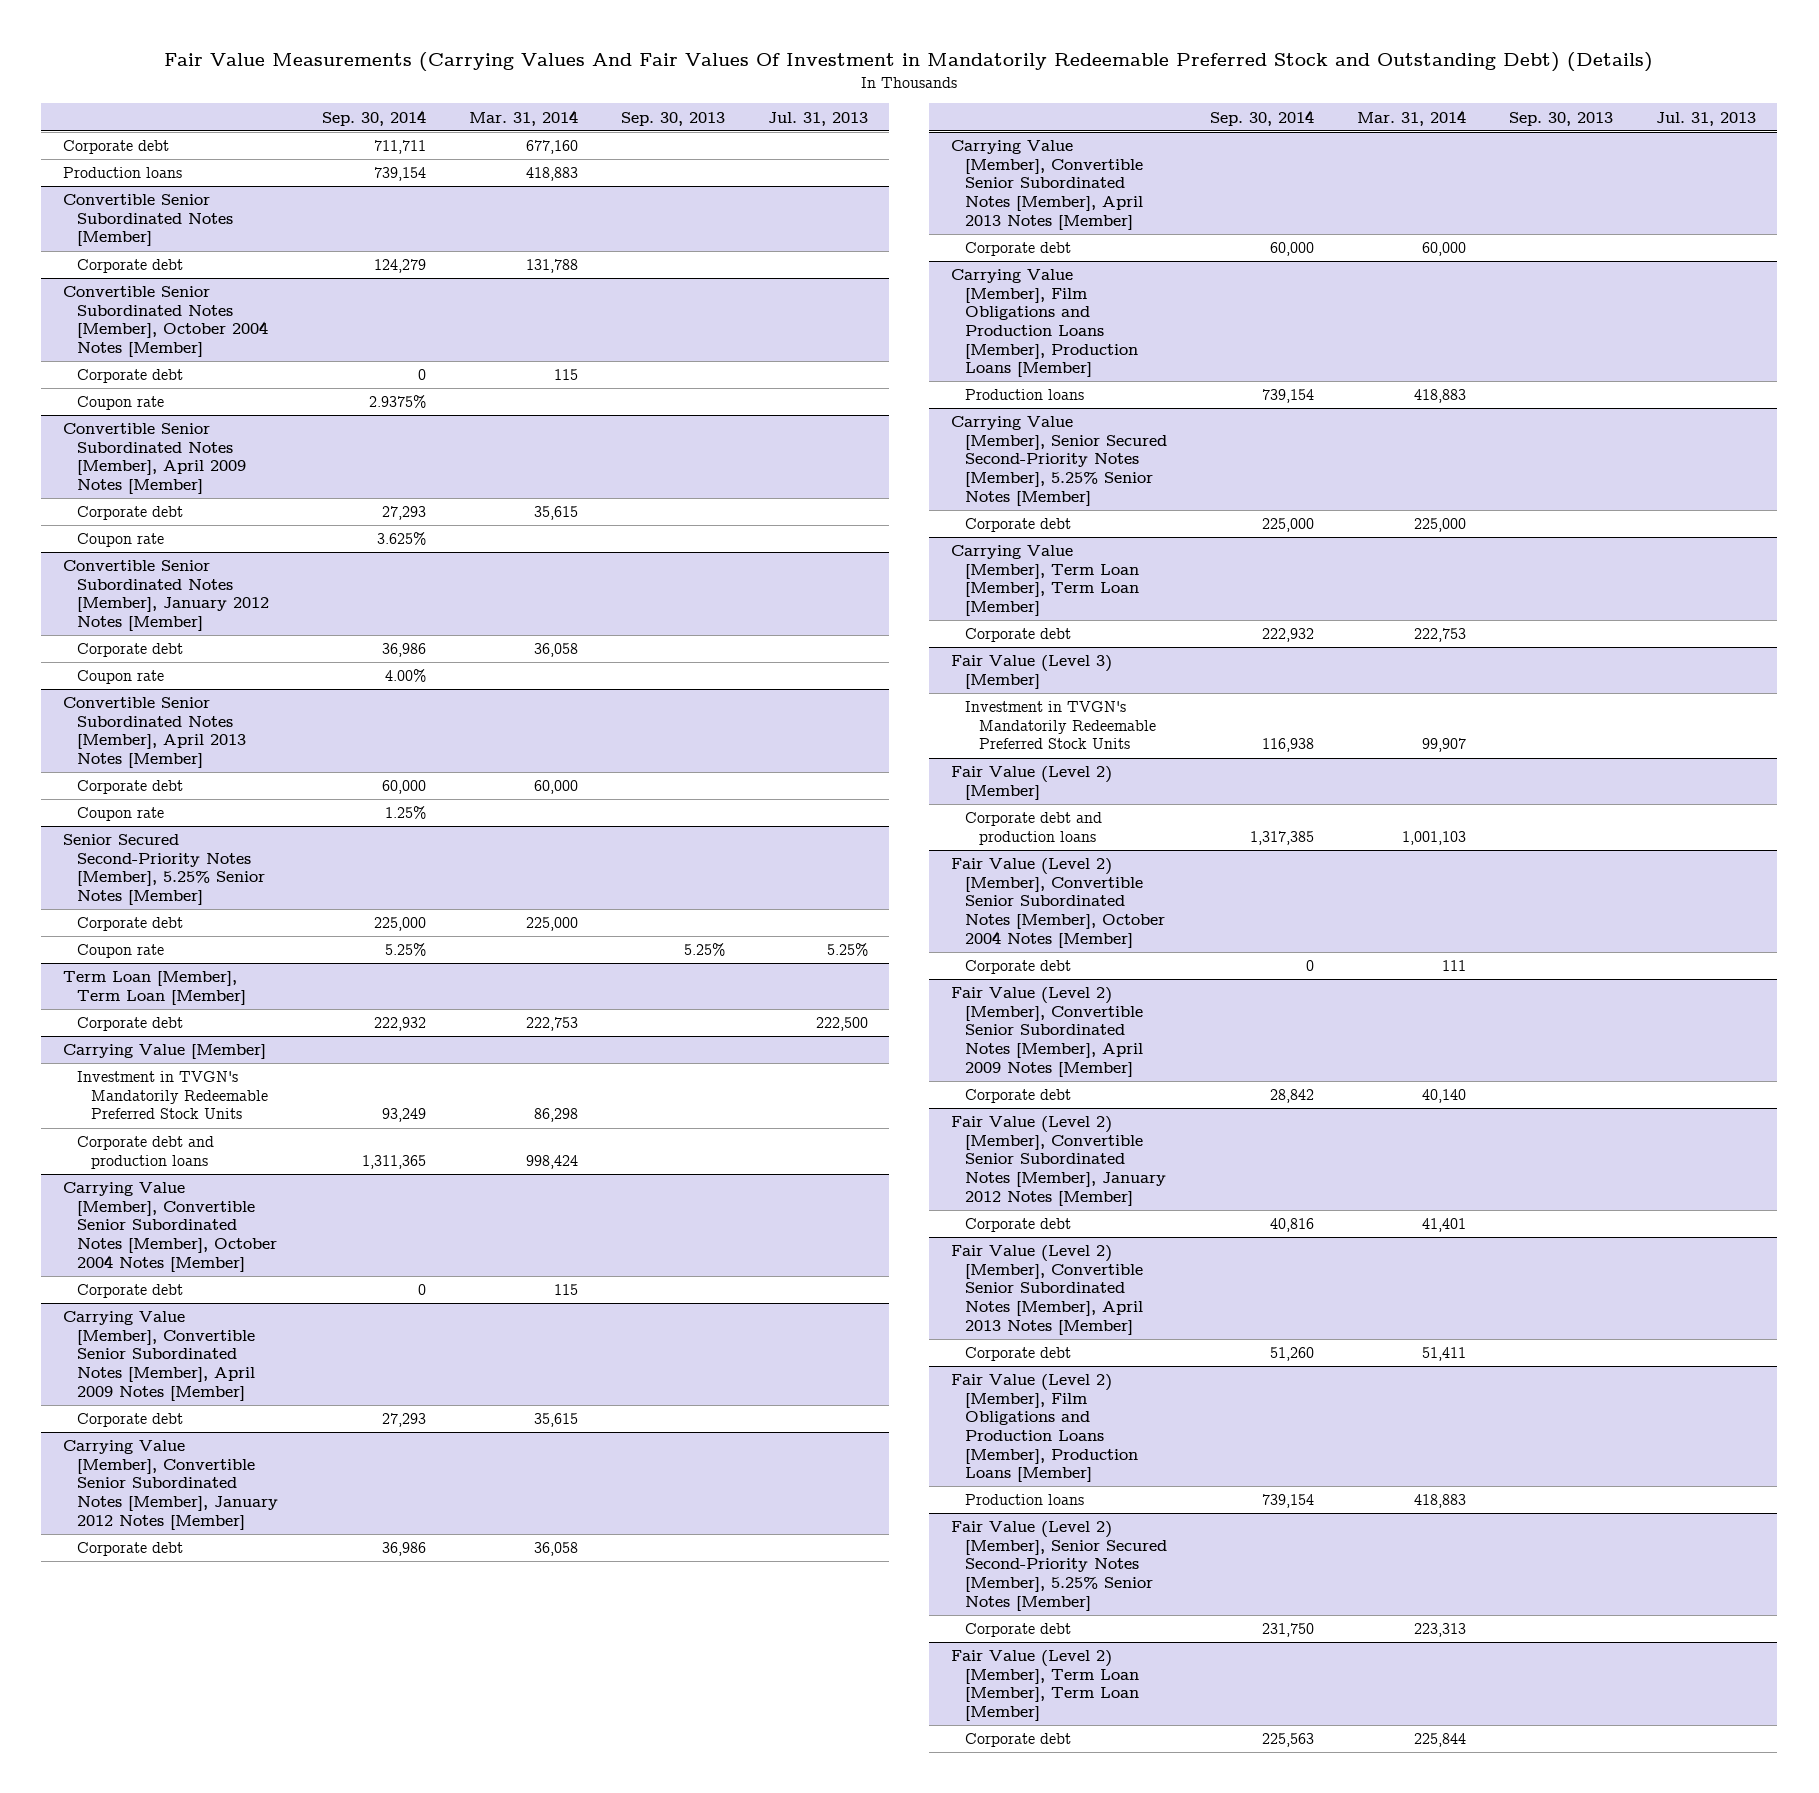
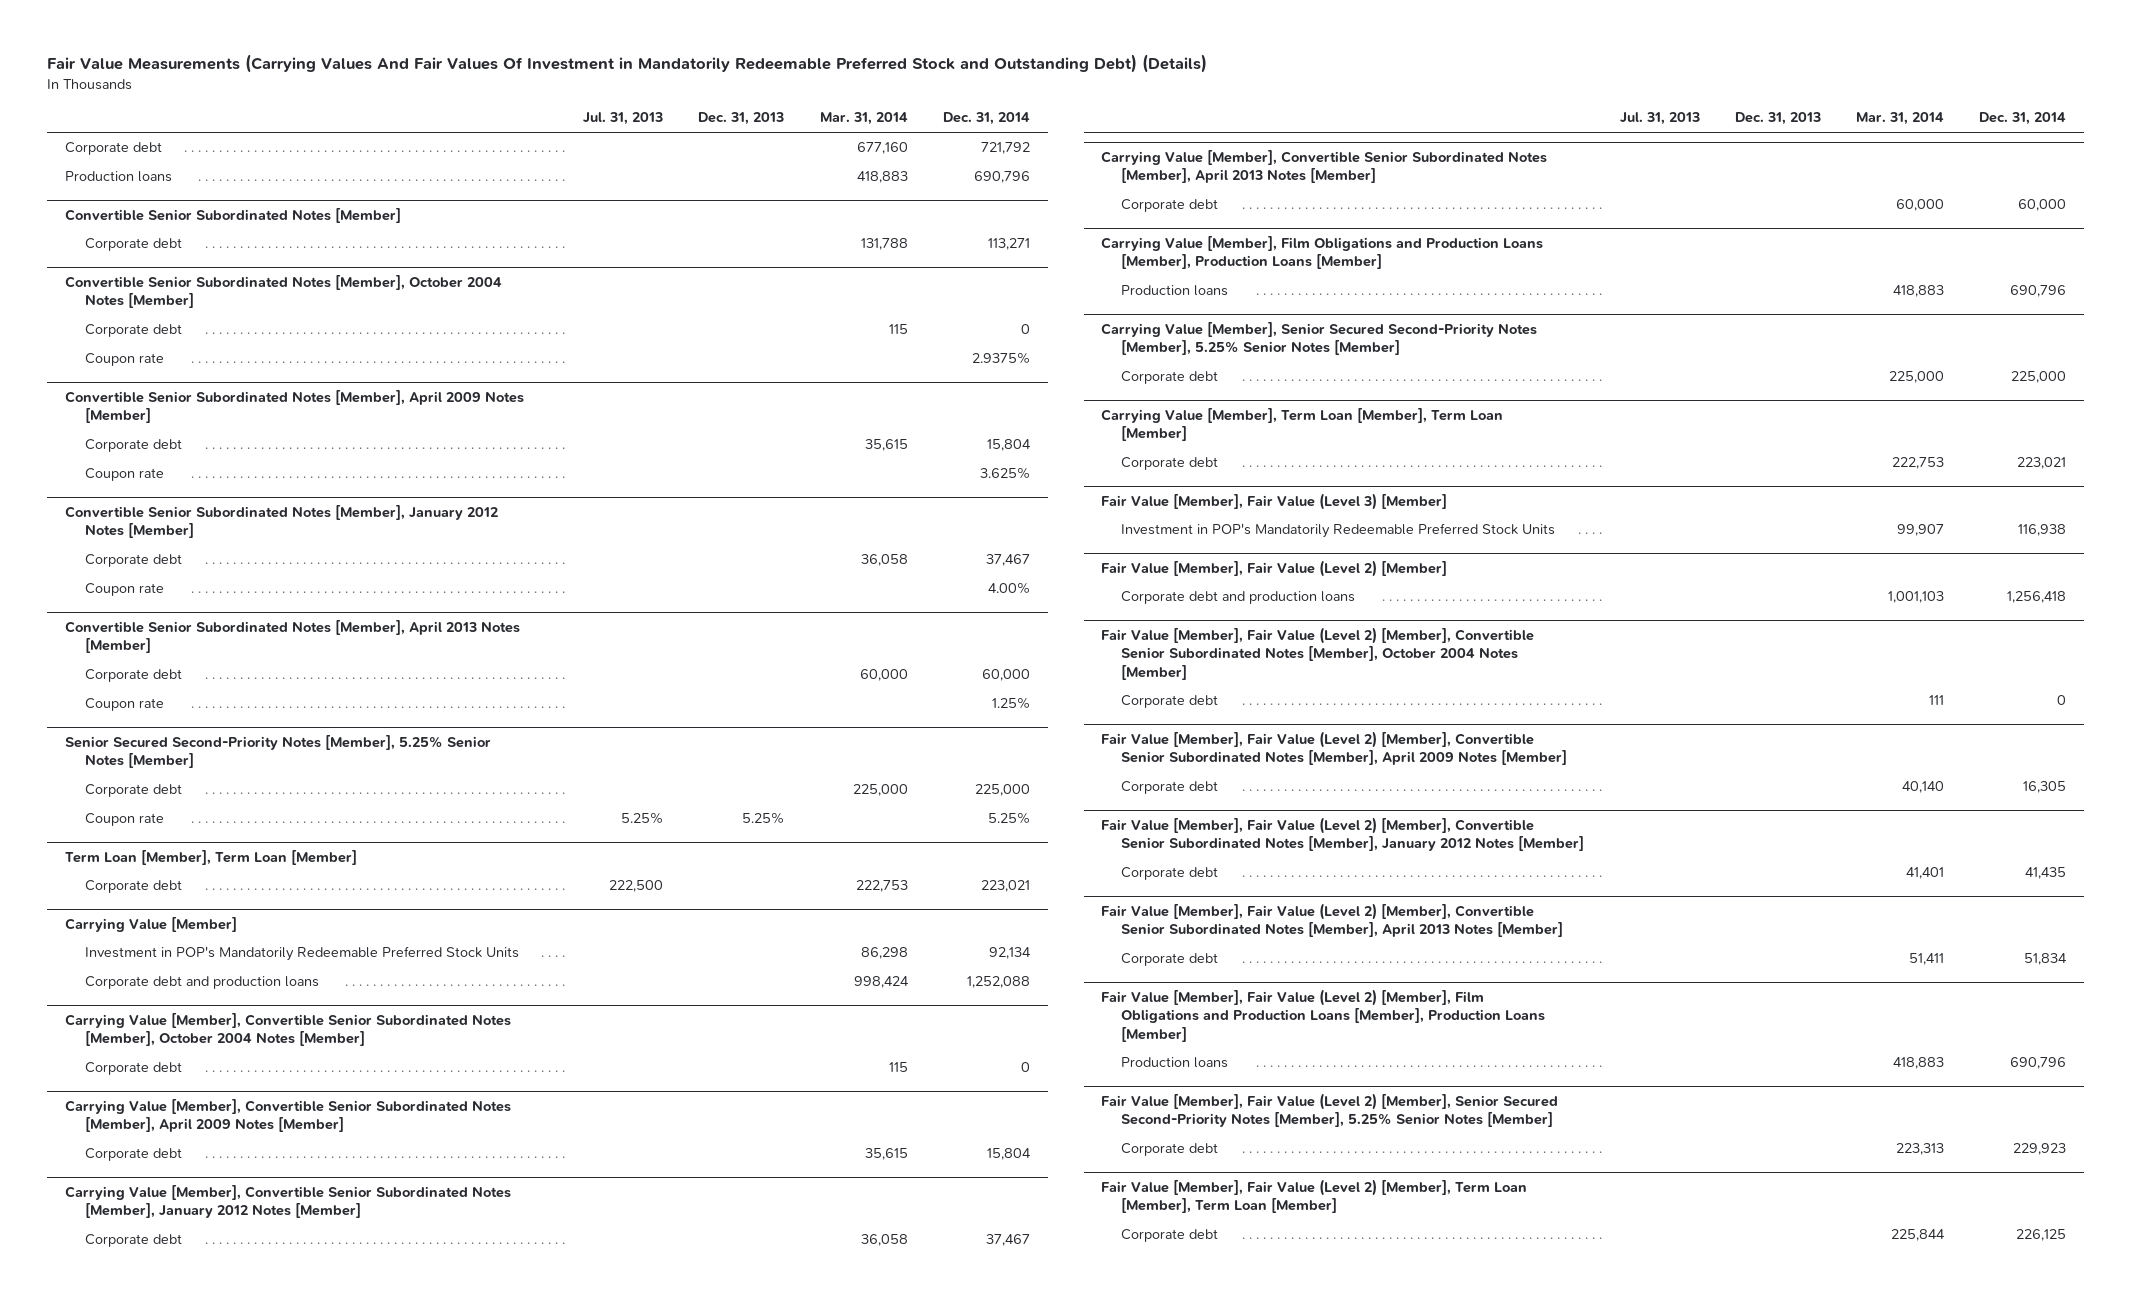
[321,109,426,126] Sep. 30, 2014 -> none
[620,111,725,126] Sep. 30, 2013 -> none
none -> [698,112,785,126] Dec. 31, 2013
none -> [942,112,1030,126] Dec. 31, 2014
[76,1071,268,1120] Investment in TVGN's Mandatorily Redeemable Preferred Stock Units -> [84,946,519,962] Investment in POP's Mandatorily Redeemable Preferred Stock Units
[950,655,1112,689] Fair Value (Level 3) [Member] -> [1101,492,1448,510] Fair Value [Member], Fair Value (Level 3) [Member]
[964,701,1156,750] Investment in TVGN's Mandatorily Redeemable Preferred Stock Units -> [1121,523,1556,539] Investment in POP's Mandatorily Redeemable Preferred Stock Units
[950,766,1112,800] Fair Value (Level 2) [Member] -> [1101,559,1448,577] Fair Value [Member], Fair Value (Level 2) [Member]
[950,858,1165,948] Fair Value (Level 2) [Member], Convertible Senior Subordinated Notes [Member], October 2004 Notes [Member] -> [1101,626,1535,680] Fair Value [Member], Fair Value (Level 2) [Member], Convertible Senior Subordinated Notes [Member], October 2004 Notes [Member]
[950,987,1143,1077] Fair Value (Level 2) [Member], Convertible Senior Subordinated Notes [Member], April 2009 Notes [Member] -> [1101,730,1568,766] Fair Value [Member], Fair Value (Level 2) [Member], Convertible Senior Subordinated Notes [Member], April 2009 Notes [Member]
[950,1116,1166,1206] Fair Value (Level 2) [Member], Convertible Senior Subordinated Notes [Member], January 2012 Notes [Member] -> [1101,816,1585,852] Fair Value [Member], Fair Value (Level 2) [Member], Convertible Senior Subordinated Notes [Member], January 2012 Notes [Member]
[950,1245,1143,1335] Fair Value (Level 2) [Member], Convertible Senior Subordinated Notes [Member], April 2013 Notes [Member] -> [1101,902,1564,938] Fair Value [Member], Fair Value (Level 2) [Member], Convertible Senior Subordinated Notes [Member], April 2013 Notes [Member]
[950,1374,1138,1483] Fair Value (Level 2) [Member], Film Obligations and Production Loans [Member], Production Loans [Member] -> [1101,988,1546,1042] Fair Value [Member], Fair Value (Level 2) [Member], Film Obligations and Production Loans [Member], Production Loans [Member]
[950,1521,1167,1611] Fair Value (Level 2) [Member], Senior Secured Second-Priority Notes [Member], 5.25% Senior Notes [Member] -> [1101,1092,1559,1128] Fair Value [Member], Fair Value (Level 2) [Member], Senior Secured Second-Priority Notes [Member], 5.25% Senior Notes [Member]
[950,1650,1139,1722] Fair Value (Level 2) [Member], Term Loan [Member], Term Loan [Member] -> [1101,1178,1528,1214] Fair Value [Member], Fair Value (Level 2) [Member], Term Loan [Member], Term Loan [Member]

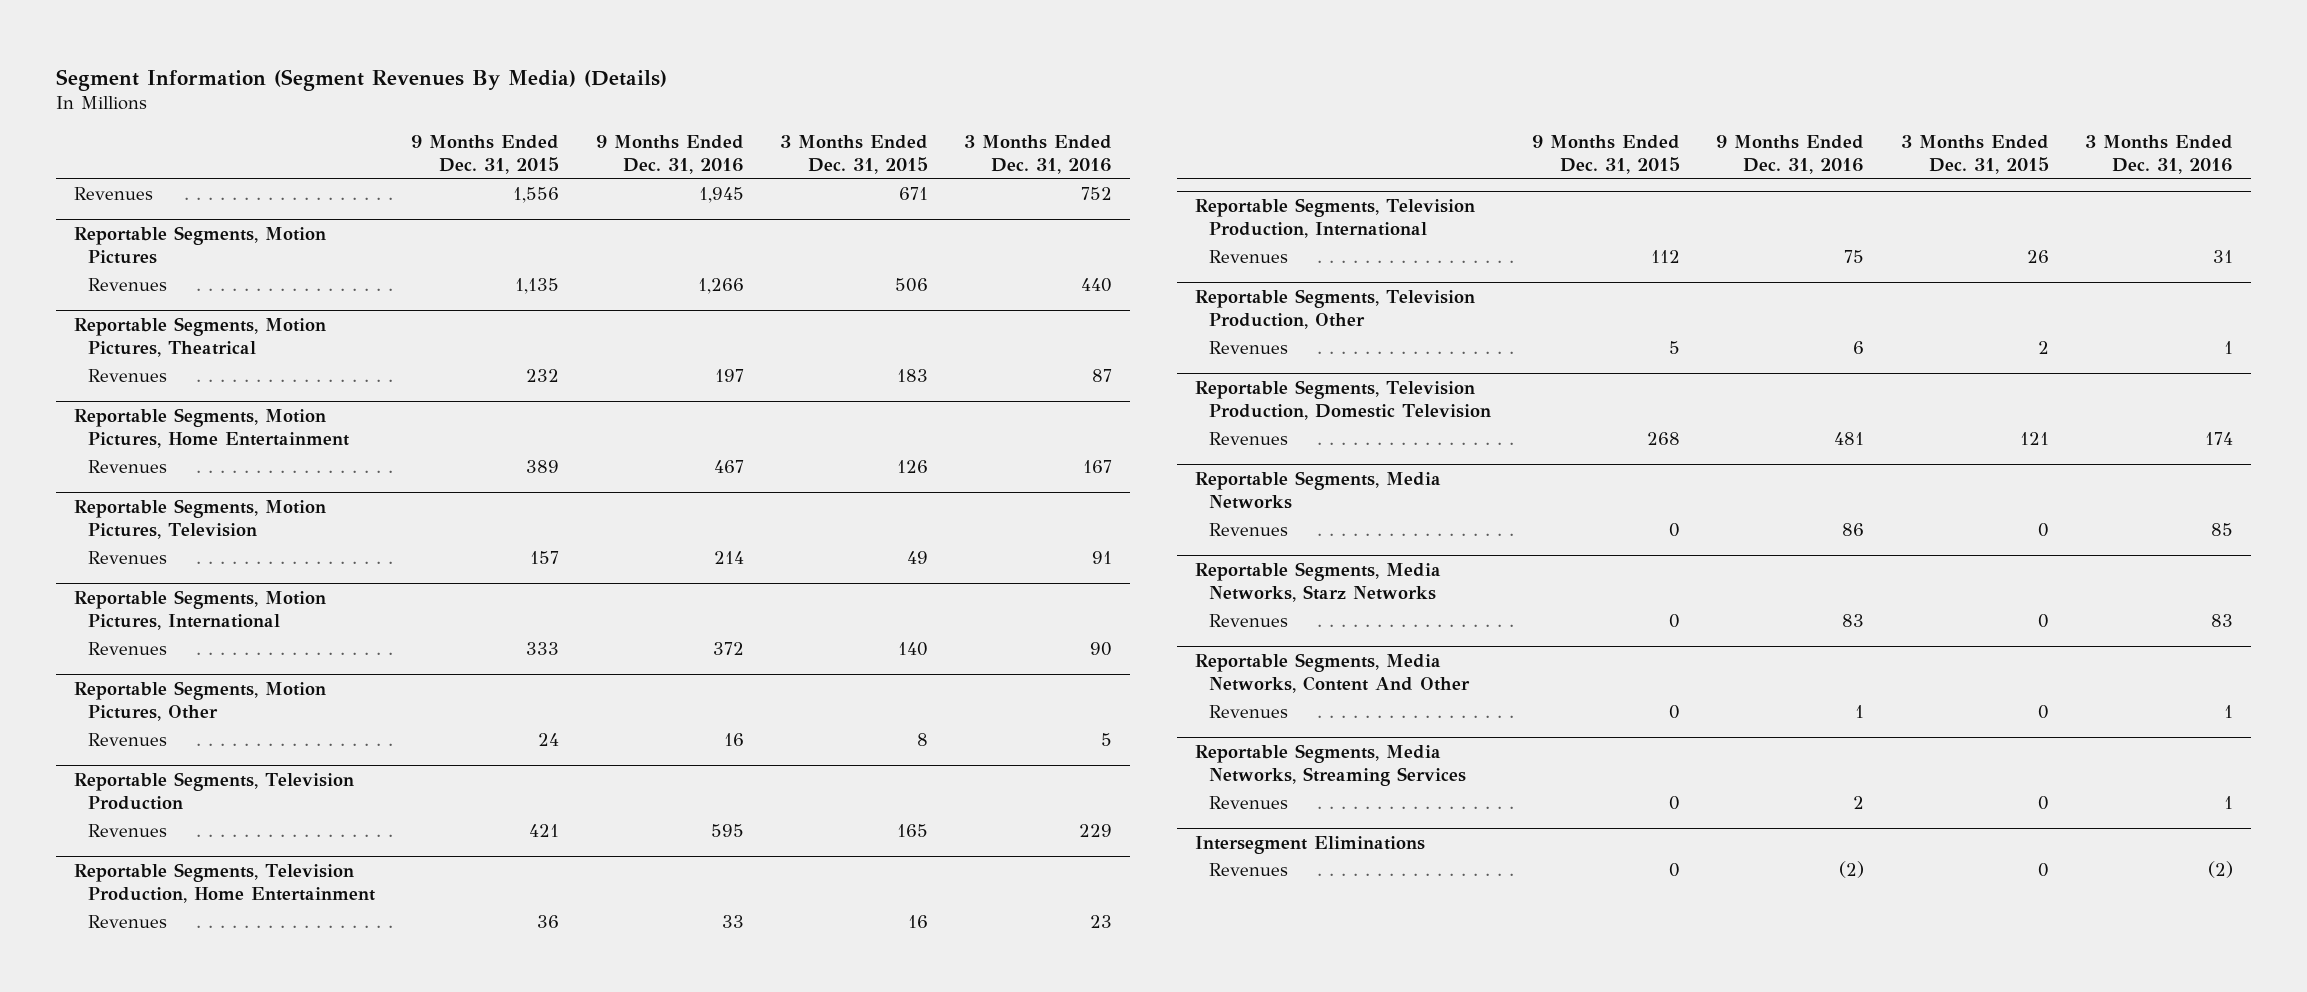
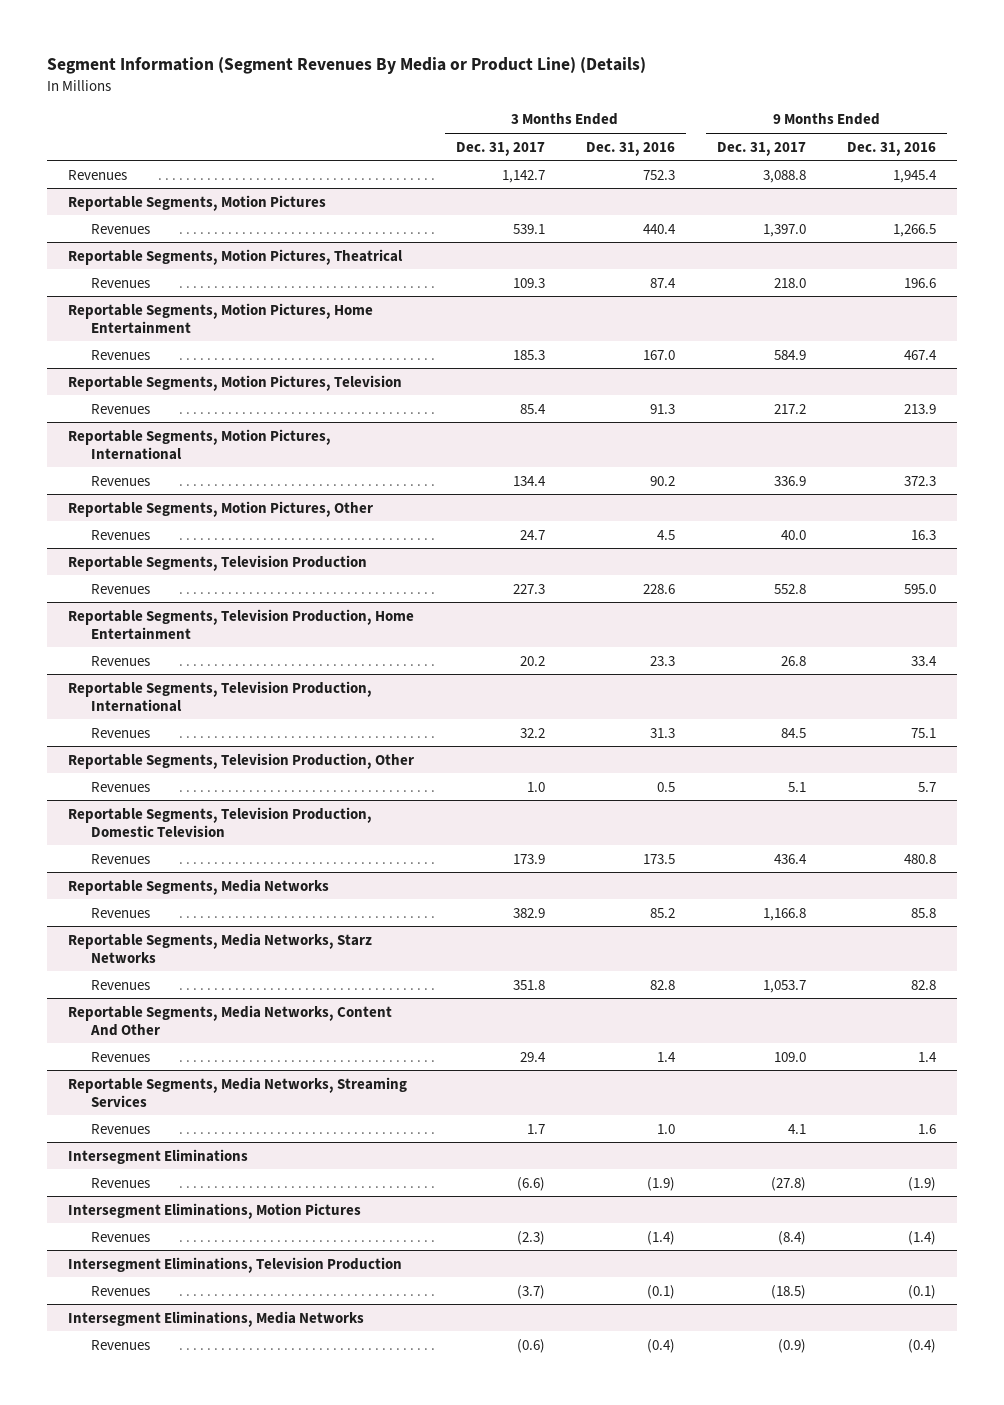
[55,68,667,91] Segment Information (Segment Revenues By Media) (Details) -> [47,57,647,75] Segment Information (Segment Revenues By Media or Product Line) (Details)
[411,135,560,175] 9 Months Ended Dec. 31, 2015 -> none
[779,135,928,175] 3 Months Ended Dec. 31, 2015 -> none
none -> [455,141,545,156] Dec. 31, 2017
none -> [716,141,806,156] Dec. 31, 2017
[698,187,744,204] 1,945 -> [893,169,938,183] 1,945.4
[1081,187,1113,201] 752 -> [643,169,676,180] 752.3
[697,278,744,295] 1,266 -> [893,223,937,237] 1,266.5
[1081,278,1113,293] 440 -> [643,223,677,234] 440.4
[714,369,744,383] 197 -> [904,277,937,288] 196.6
[1092,369,1113,383] 87 -> [650,277,677,288] 87.4
[713,460,744,474] 467 -> [904,349,938,360] 467.4
[1083,460,1113,474] 167 -> [643,349,676,360] 167.0
[713,551,744,565] 214 -> [904,403,937,414] 213.9
[1092,551,1113,565] 91 -> [650,403,676,414] 91.3
[712,642,744,656] 372 -> [904,475,937,486] 372.3
[1090,642,1113,657] 90 -> [650,475,676,486] 90.2
[723,733,744,747] 16 -> [911,529,937,540] 16.3
[1101,733,1113,747] 5 -> [657,529,676,540] 4.5
[710,824,744,838] 595 -> [904,583,937,594] 595.0
[1079,824,1113,838] 229 -> [643,583,676,594] 228.6
[721,915,744,929] 33 -> [911,655,938,666] 33.4
[1090,915,1113,929] 23 -> [650,655,676,666] 23.3
[1844,250,1865,264] 75 -> [911,727,937,738] 75.1
[2212,250,2233,264] 31 -> [650,727,676,738] 31.3
[1853,341,1865,355] 6 -> [918,781,937,792] 5.7
[2223,341,2233,355] 1 -> [657,781,676,792] 0.5
[1834,432,1865,446] 481 -> [904,853,937,864] 480.8
[2204,432,2233,446] 174 -> [643,853,676,864] 173.5
[1842,523,1865,537] 86 -> [911,907,937,918] 85.8
[2210,523,2233,537] 85 -> [650,907,676,918] 85.2
[1842,614,1865,628] 83 -> [911,979,937,990] 82.8
[2210,614,2233,628] 83 -> [650,979,676,990] 82.8
[1855,705,1865,719] 1 -> [918,1051,938,1062] 1.4
[2223,705,2233,719] 1 -> [657,1051,677,1062] 1.4
[1853,796,1865,810] 2 -> [918,1123,937,1134] 1.6
[2223,796,2233,810] 1 -> [657,1123,676,1134] 1.0
[1839,861,1865,879] (2) -> [908,1176,937,1191] (1.9)
[2207,861,2233,879] (2) -> [647,1176,676,1191] (1.9)
none -> [67,1202,361,1219] Intersegment Eliminations, Motion Pictures
none -> [90,1231,150,1242] Revenues
none -> [67,1256,402,1273] Intersegment Eliminations, Television Production
none -> [90,1285,150,1296] Revenues
none -> [67,1310,364,1327] Intersegment Eliminations, Media Networks
none -> [90,1339,150,1350] Revenues

